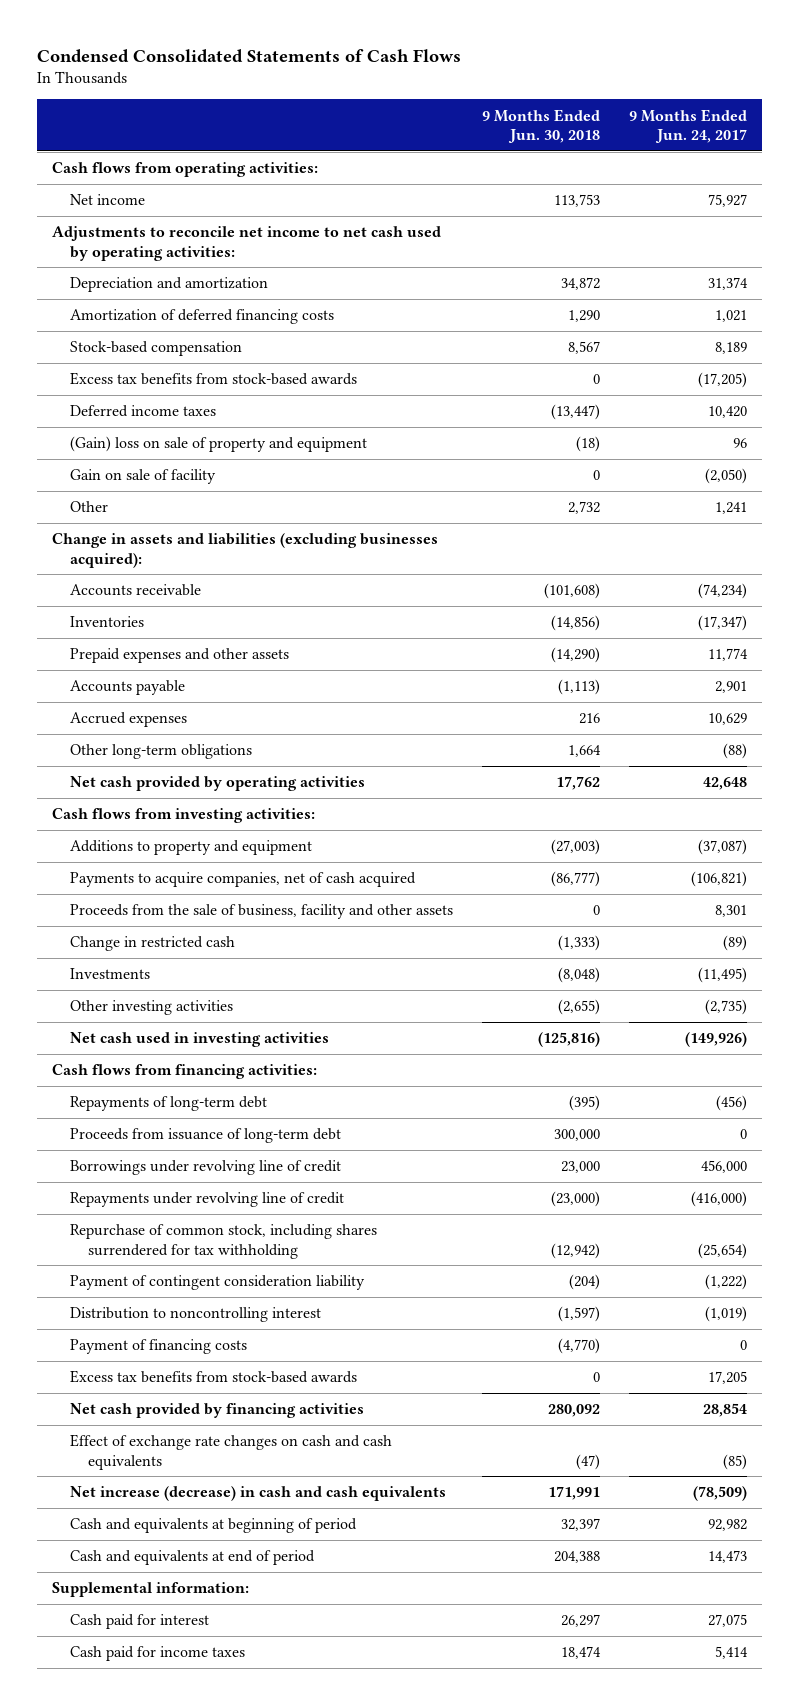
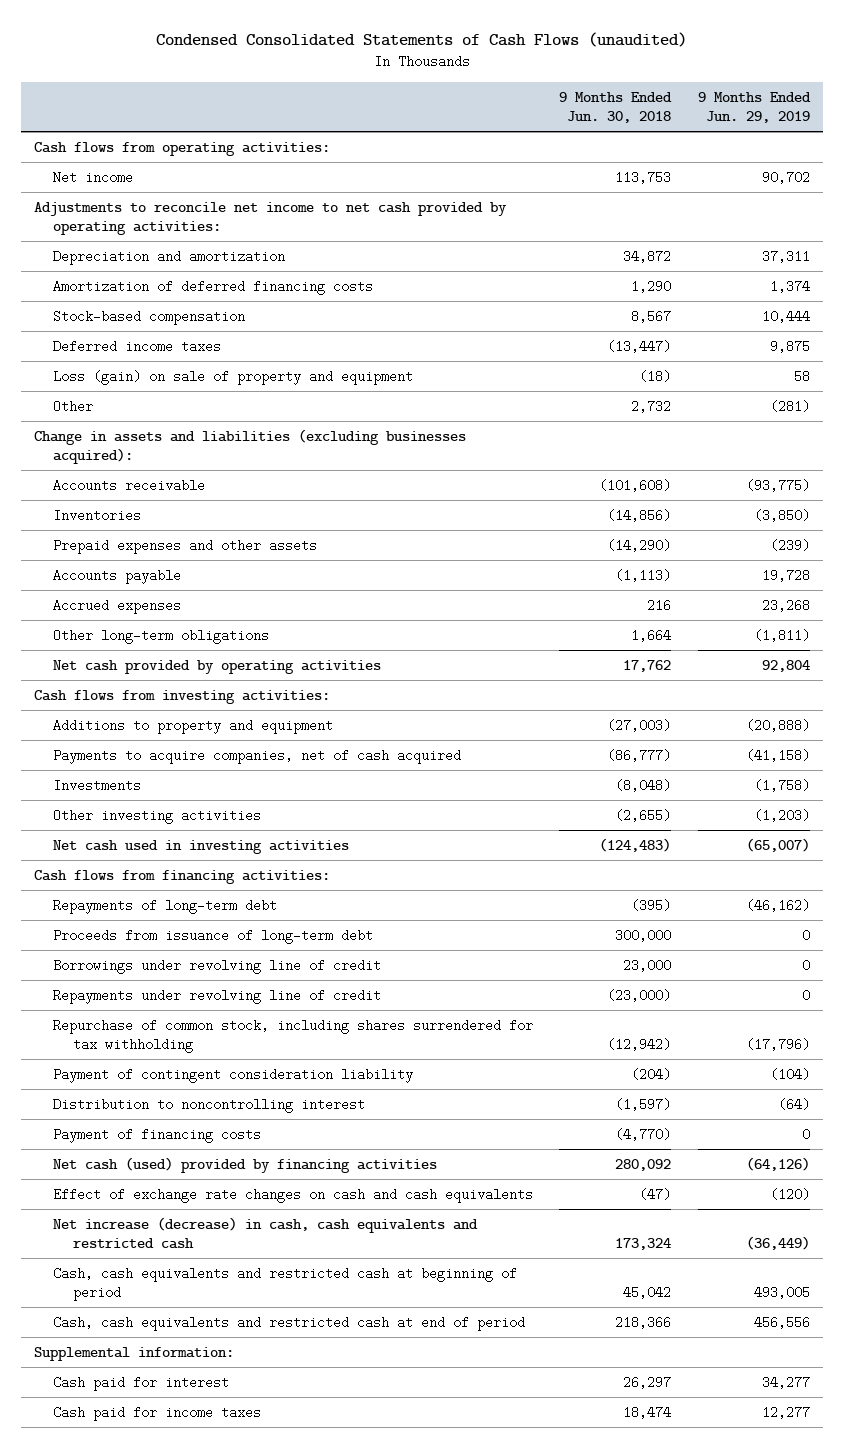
[37,48,462,63] Condensed Consolidated Statements of Cash Flows -> [155,32,687,48] Condensed Consolidated Statements of Cash Flows (unaudited)
[629,108,748,143] 9 Months Ended Jun. 24, 2017 -> none
none -> [697,91,811,124] 9 Months Ended Jun. 29, 2019
[51,226,441,261] Adjustments to reconcile net income to net cash used by operating activities: -> [33,201,507,236] Adjustments to reconcile net income to net cash provided by operating activities:
[69,372,357,386] Excess tax benefits from stock-based awards -> none
[69,469,216,485] Gain on sale of facility -> none
[69,436,367,453] (Gain) loss on sale of property and equipment -> [53,369,414,385] Loss (gain) on sale of property and equipment
[69,904,453,920] Proceeds from the sale of business, facility and other assets -> none
[69,936,235,952] Change in restricted cash -> none
[537,1032,600,1048] (125,816) -> [599,837,672,852] (124,483)
[69,1370,357,1384] Excess tax benefits from stock-based awards -> none
[69,1403,364,1419] Net cash provided by financing activities -> [53,1156,438,1173] Net cash (used) provided by financing activities
[69,1486,446,1502] Net increase (decrease) in cash and cash equivalents -> [53,1216,479,1250] Net increase (decrease) in cash, cash equivalents and restricted cash
[547,1486,600,1501] 171,991 -> [615,1238,672,1251] 173,324
[69,1518,357,1534] Cash and equivalents at beginning of period -> [53,1266,518,1302] Cash, cash equivalents and restricted cash at beginning of period
[560,1518,600,1532] 32,397 -> [623,1286,672,1300] 45,042
[69,1550,315,1566] Cash and equivalents at end of period -> [53,1315,526,1331] Cash, cash equivalents and restricted cash at end of period
[553,1551,600,1564] 204,388 -> [615,1315,672,1329] 218,366

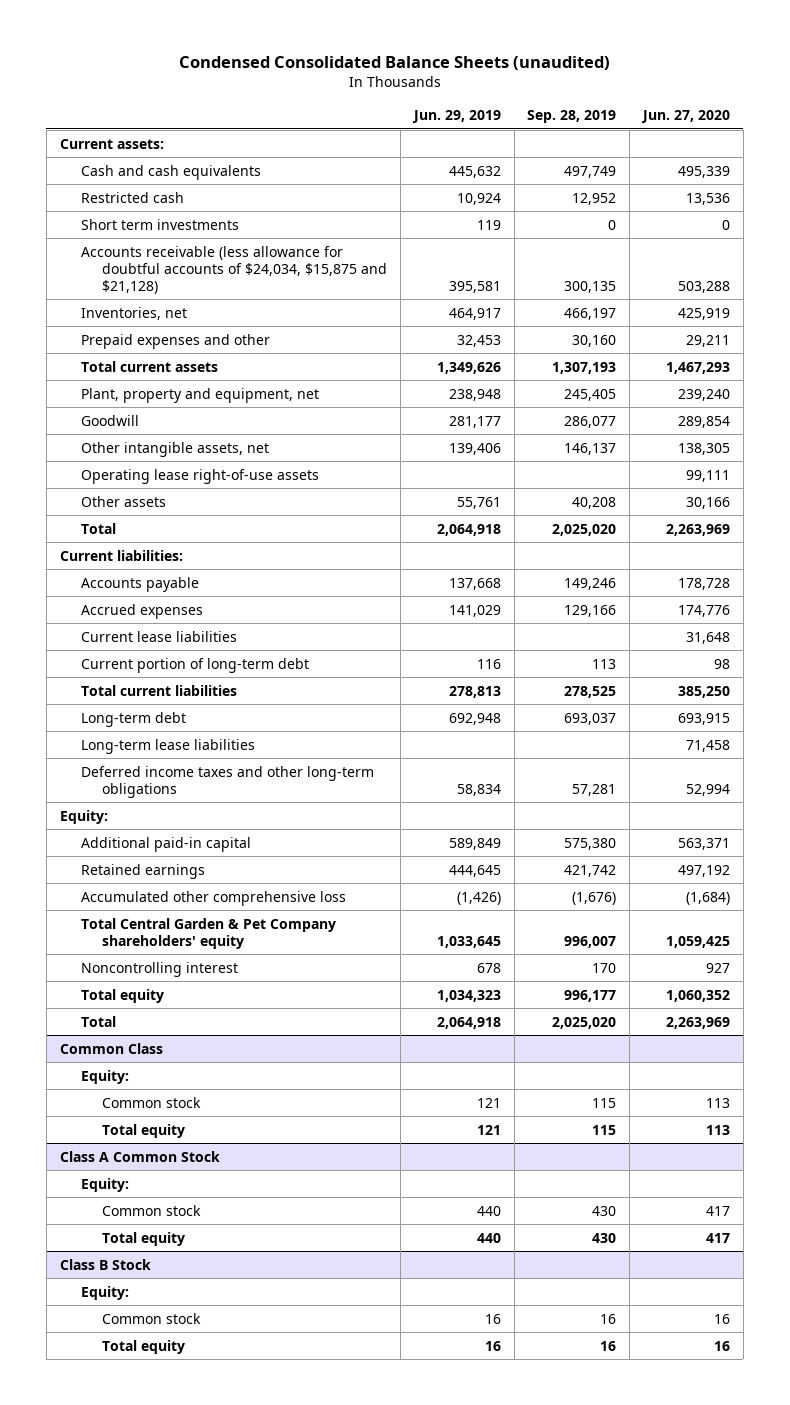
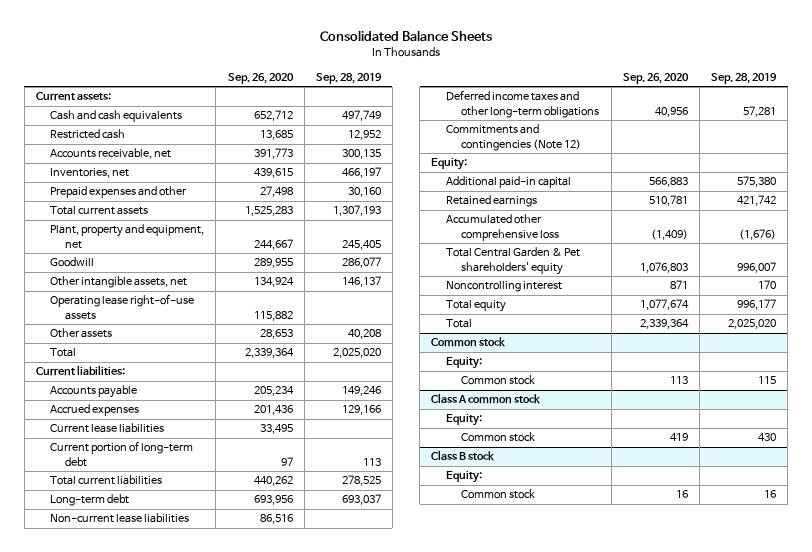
[178,56,610,71] Condensed Consolidated Balance Sheets (unaudited) -> [319,30,492,42] Consolidated Balance Sheets
[411,110,501,124] Jun. 29, 2019 -> none
[640,110,730,124] Jun. 27, 2020 -> none
none -> [227,72,294,84] Sep. 26, 2020
[81,218,240,230] Short term investments -> none
[81,245,388,294] Accounts receivable (less allowance for doubtful accounts of $24,034, $15,875 and $21,128) -> [50,148,172,160] Accounts receivable, net
[81,738,256,754] Long-term lease liabilities -> none
none -> [50,513,190,524] Non-current lease liabilities
none -> [446,124,582,151] Commitments and contingencies (Note 12)
[81,917,337,949] Total Central Garden & Pet Company shareholders' equity -> [446,247,581,275] Total Central Garden & Pet shareholders' equity
[59,1042,163,1054] Common Class -> [431,337,507,348] Common stock
[102,1123,186,1138] Total equity -> none
[59,1150,220,1162] Class A Common Stock -> [431,393,542,405] Class A common stock
[102,1231,186,1246] Total equity -> none
[59,1258,151,1270] Class B Stock -> [431,450,496,462] Class B stock
[102,1339,186,1354] Total equity -> none

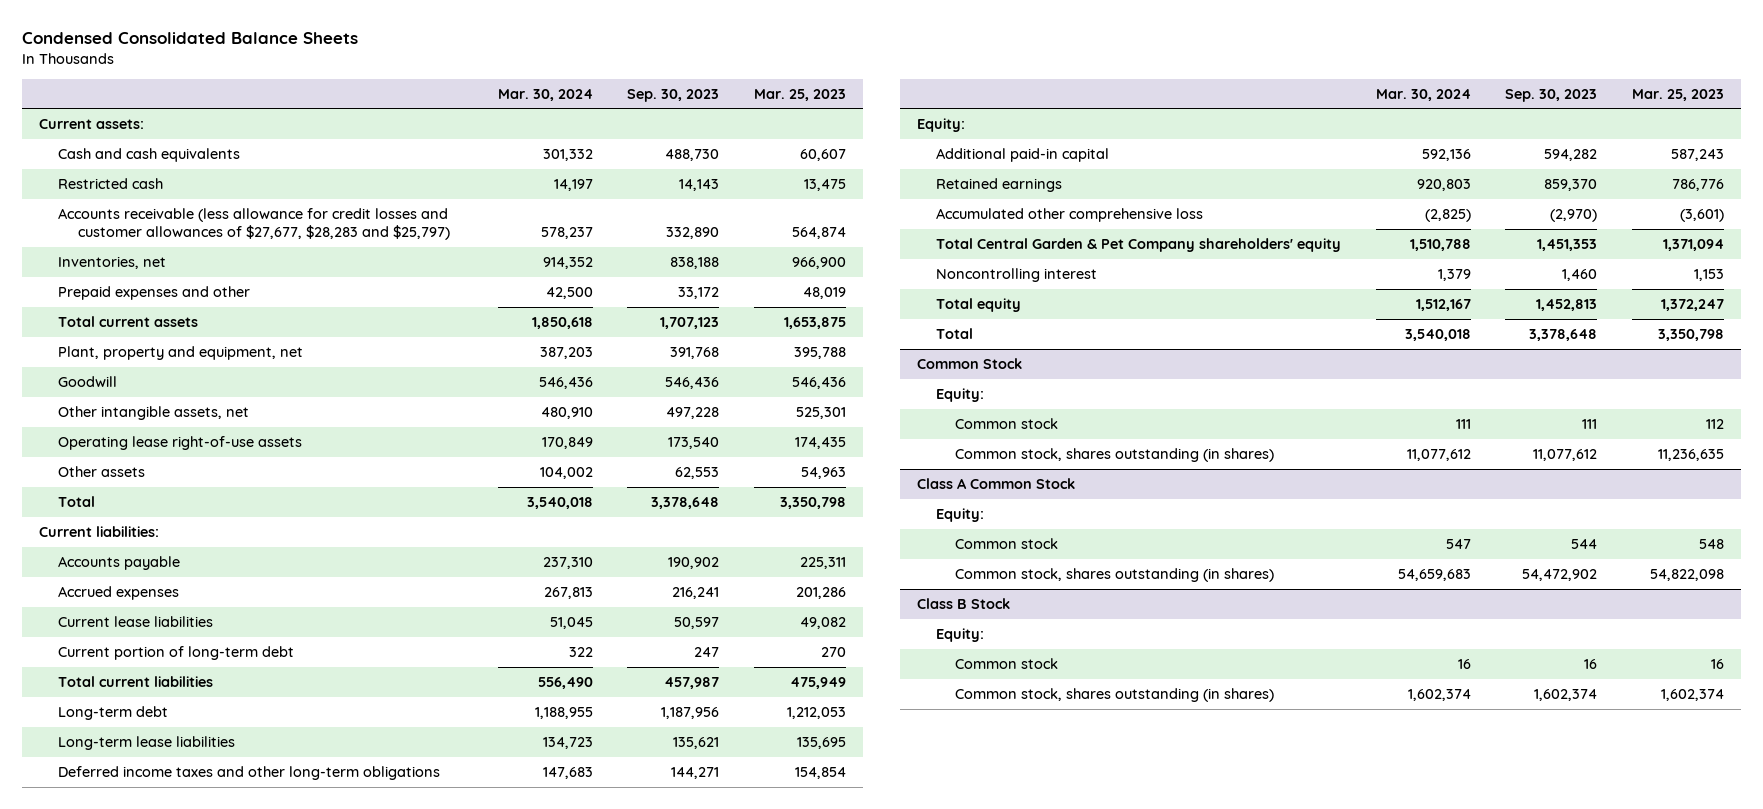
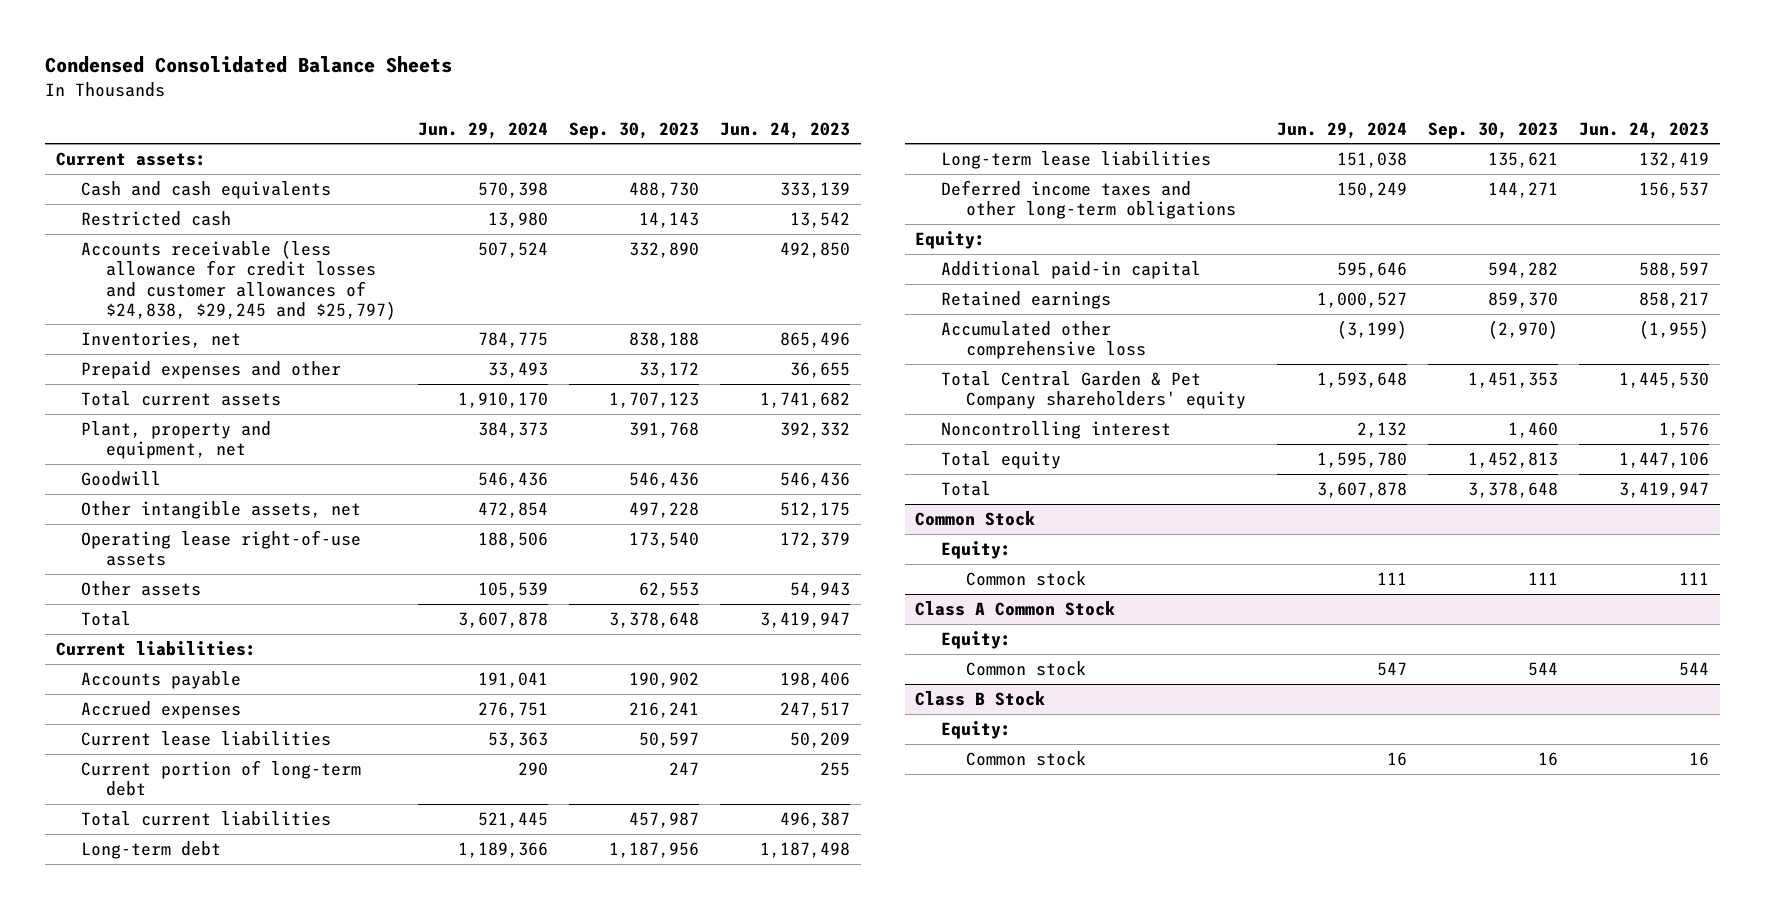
[497,88,593,101] Mar. 30, 2024 -> none
[753,88,846,101] Mar. 25, 2023 -> none
none -> [417,121,548,139] Jun. 29, 2024
none -> [720,121,851,139] Jun. 24, 2023
[58,207,450,241] Accounts receivable (less allowance for credit losses and customer allowances of $27,677, $28,283 and $25,797) -> [81,239,397,320] Accounts receivable (less allowance for credit losses and customer allowances of $24,838, $29,245 and $25,797)
[955,447,1275,462] Common stock, shares outstanding (in shares) -> none
[955,567,1275,582] Common stock, shares outstanding (in shares) -> none
[955,687,1275,702] Common stock, shares outstanding (in shares) -> none

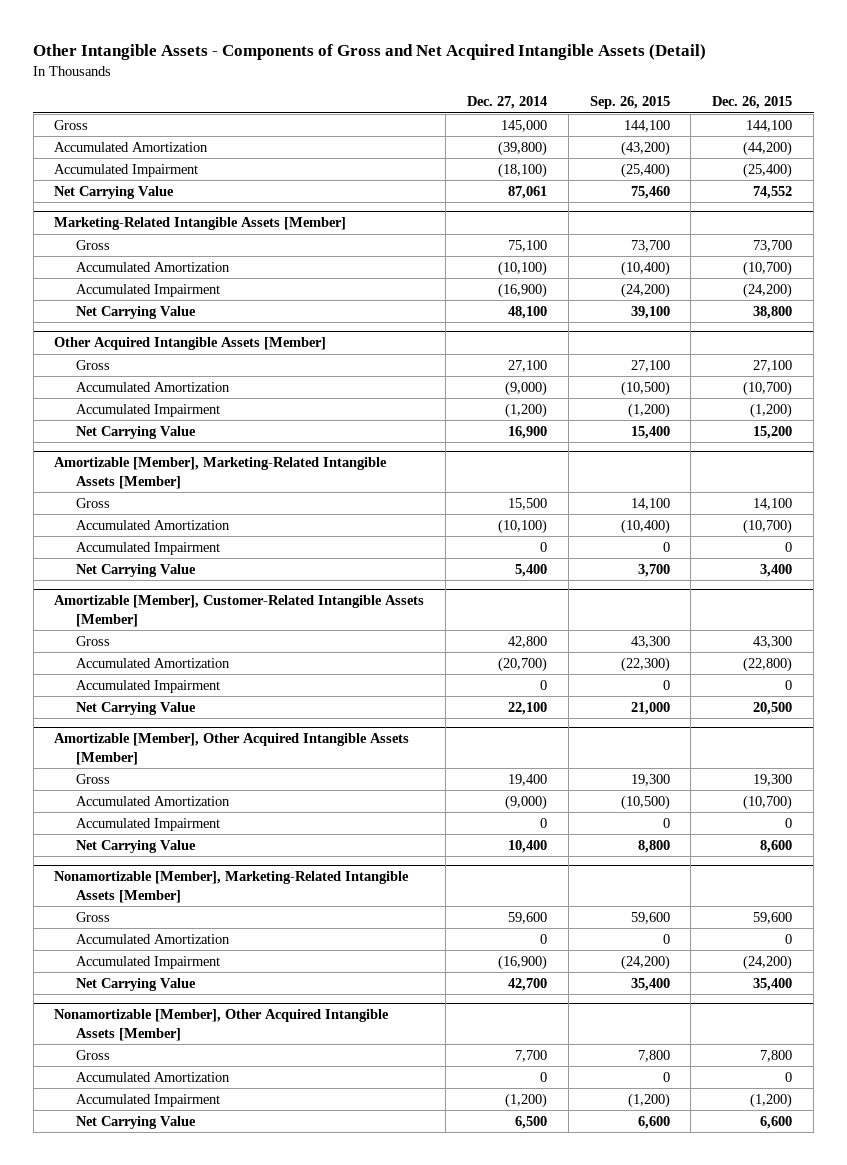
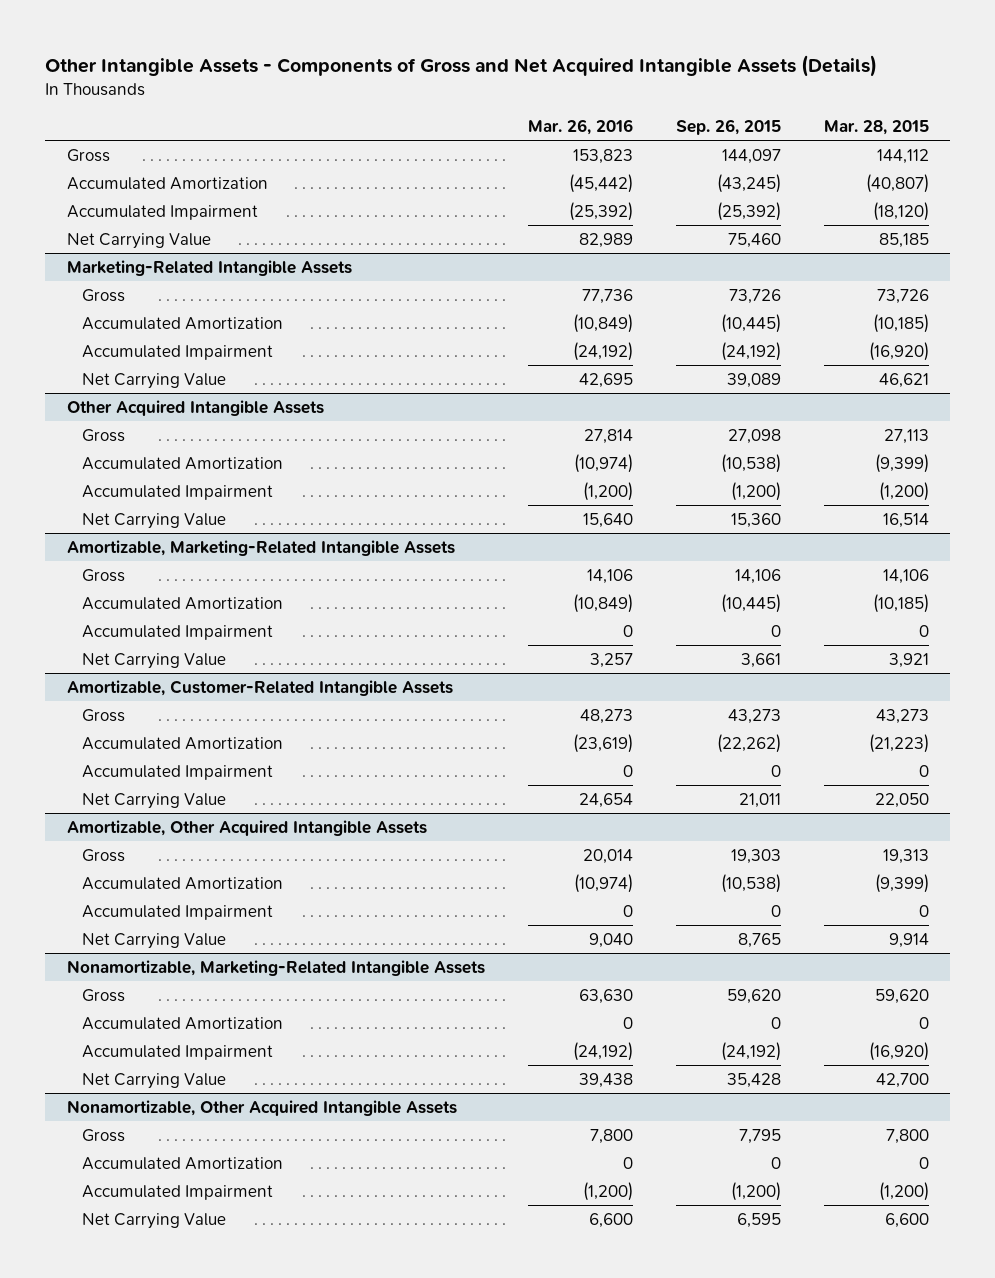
[33,43,707,60] Other Intangible Assets - Components of Gross and Net Acquired Intangible Assets (Detail) -> [45,54,878,77] Other Intangible Assets - Components of Gross and Net Acquired Intangible Assets (Details)
[467,96,548,110] Dec. 27, 2014 -> none
[712,96,793,110] Dec. 26, 2015 -> none
none -> [527,119,633,136] Mar. 26, 2016
none -> [823,120,929,136] Mar. 28, 2015
[623,119,670,132] 144,100 -> [721,148,781,164] 144,097
[620,140,670,156] (43,200) -> [716,173,781,193] (43,245)
[620,162,670,178] (25,400) -> [716,201,781,221] (25,392)
[54,217,347,231] Marketing-Related Intangible Assets [Member] -> [66,259,352,276] Marketing-Related Intangible Assets
[630,239,670,252] 73,700 -> [728,288,781,304] 73,726
[620,260,670,276] (10,400) -> [720,313,781,333] (10,445)
[620,282,670,298] (24,200) -> [720,341,781,361] (24,192)
[630,305,670,319] 39,100 -> [726,372,781,388] 39,089
[54,337,327,351] Other Acquired Intangible Assets [Member] -> [66,399,324,416] Other Acquired Intangible Assets
[630,359,670,372] 27,100 -> [727,428,781,444] 27,098
[620,380,670,396] (10,500) -> [720,453,781,473] (10,538)
[630,425,670,439] 15,400 -> [730,512,781,528] 15,360
[54,457,388,489] Amortizable [Member], Marketing-Related Intangible Assets [Member] -> [66,539,455,556] Amortizable, Marketing-Related Intangible Assets
[630,497,670,510] 14,100 -> [734,568,781,584] 14,106
[620,518,670,534] (10,400) -> [720,593,781,613] (10,445)
[637,563,670,577] 3,700 -> [740,652,781,668] 3,661
[54,595,425,627] Amortizable [Member], Customer-Related Intangible Assets [Member] -> [66,679,453,696] Amortizable, Customer-Related Intangible Assets
[630,635,670,648] 43,300 -> [727,708,781,724] 43,273
[620,656,670,672] (22,300) -> [716,733,781,753] (22,262)
[630,701,670,715] 21,000 -> [738,792,781,808] 21,011
[54,733,410,765] Amortizable [Member], Other Acquired Intangible Assets [Member] -> [66,819,427,836] Amortizable, Other Acquired Intangible Assets
[630,773,670,786] 19,300 -> [730,848,781,864] 19,303
[620,794,670,810] (10,500) -> [720,873,781,893] (10,538)
[637,839,670,853] 8,800 -> [737,932,781,948] 8,765
[54,871,410,903] Nonamortizable [Member], Marketing-Related Intangible Assets [Member] -> [66,959,485,976] Nonamortizable, Marketing-Related Intangible Assets
[630,911,670,924] 59,600 -> [726,988,781,1004] 59,620
[620,954,670,970] (24,200) -> [720,1041,781,1061] (24,192)
[630,977,670,991] 35,400 -> [726,1072,781,1088] 35,428
[54,1009,390,1041] Nonamortizable [Member], Other Acquired Intangible Assets [Member] -> [66,1099,457,1116] Nonamortizable, Other Acquired Intangible Assets
[637,1049,670,1062] 7,800 -> [738,1128,781,1144] 7,795
[637,1115,670,1129] 6,600 -> [736,1212,781,1228] 6,595

